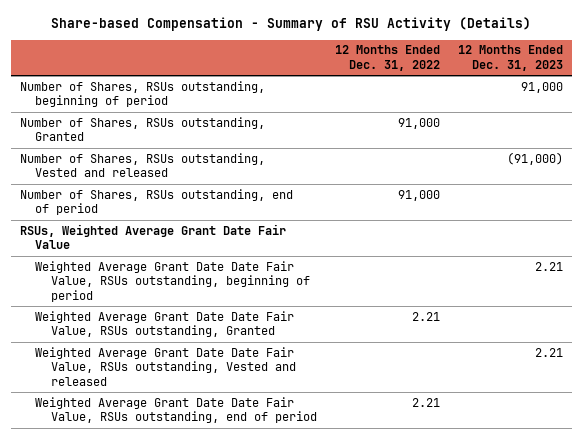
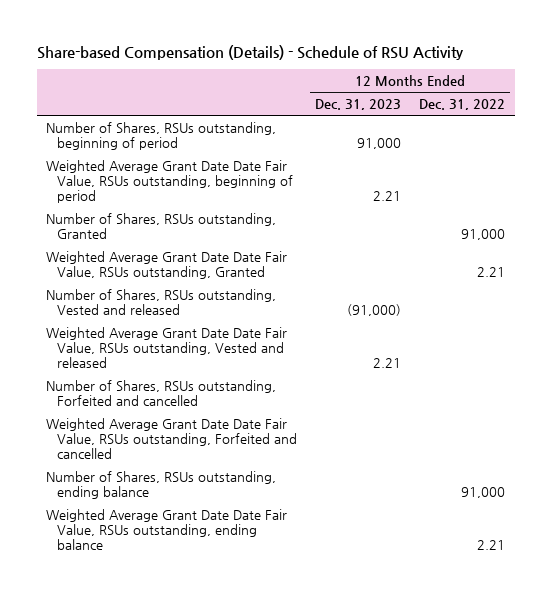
[51,17,532,32] Share-based Compensation - Summary of RSU Activity (Details) -> [36,44,464,60] Share-based Compensation (Details) - Schedule of RSU Activity
[19,188,293,216] Number of Shares, RSUs outstanding, end of period -> none
[19,223,286,250] RSUs, Weighted Average Grant Date Fair Value -> none
[19,116,265,142] Number of Shares, RSUs outstanding, Granted -> [46,212,277,239] Number of Shares, RSUs outstanding, Granted
[19,152,265,178] Number of Shares, RSUs outstanding, Vested and released -> [46,288,277,315] Number of Shares, RSUs outstanding, Vested and released
none -> [46,379,277,406] Number of Shares, RSUs outstanding, Forfeited and cancelled
none -> [46,417,297,459] Weighted Average Grant Date Date Fair Value, RSUs outstanding, Forfeited and cancelled
none -> [46,470,277,499] Number of Shares, RSUs outstanding, ending balance
[35,396,317,424] Weighted Average Grant Date Date Fair Value, RSUs outstanding, end of period -> [46,508,288,550] Weighted Average Grant Date Date Fair Value, RSUs outstanding, ending balance

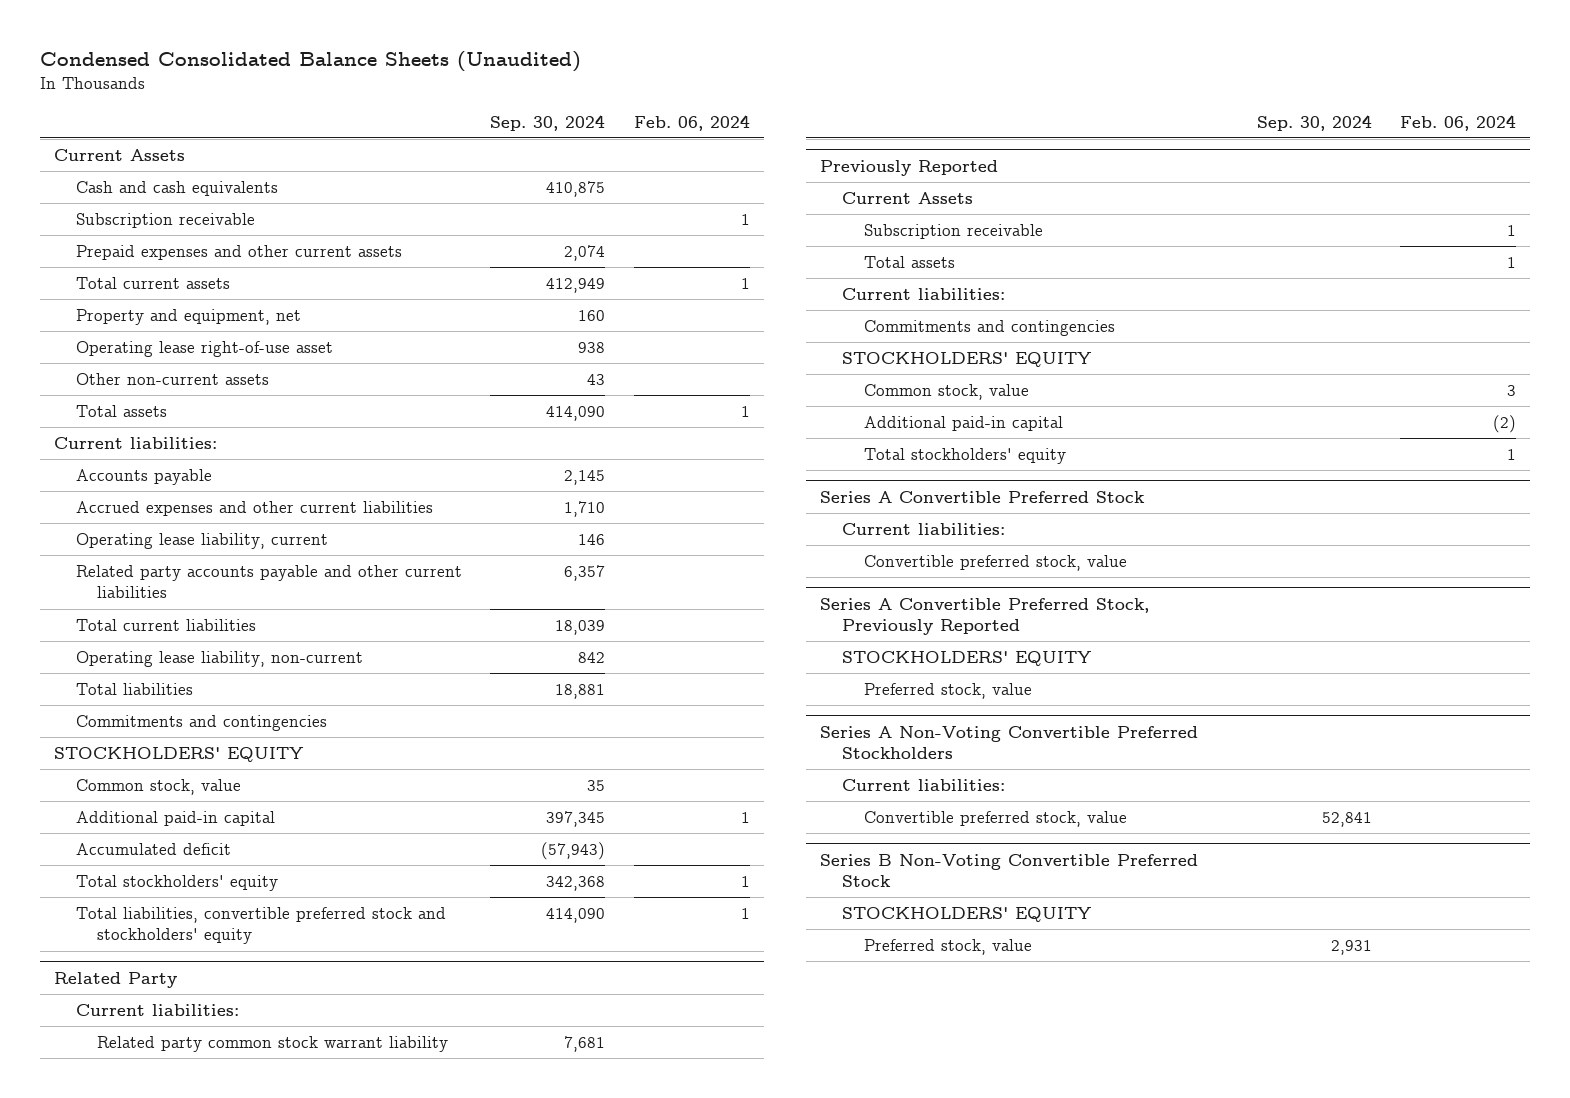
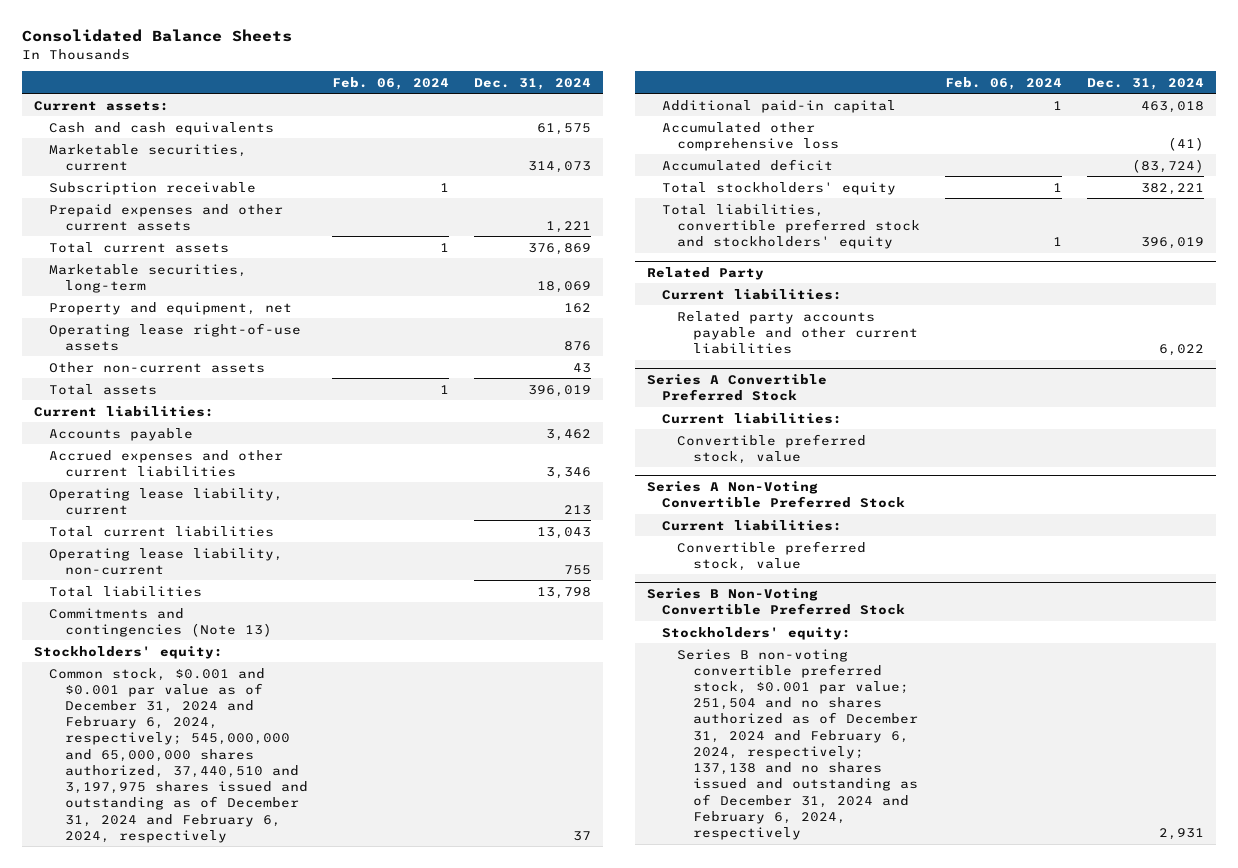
[39,50,581,72] Condensed Consolidated Balance Sheets (Unaudited) -> [21,29,292,43] Consolidated Balance Sheets
[490,114,606,131] Sep. 30, 2024 -> none
none -> [473,77,591,90] Dec. 31, 2024
[54,149,186,162] Current Assets -> [34,100,170,111] Current assets:
none -> [49,143,248,171] Marketable securities, current
none -> [49,263,248,293] Marketable securities, long-term
[75,341,333,358] Operating lease right-of-use asset -> [49,322,302,351] Operating lease right-of-use assets
[75,565,462,599] Related party accounts payable and other current liabilities -> none
[75,715,327,732] Commitments and contingencies -> [49,607,272,637] Commitments and contingencies (Note 13)
[54,747,305,763] STOCKHOLDERS' EQUITY -> [34,645,224,659] Stockholders' equity:
[75,779,241,796] Common stock, value -> [49,667,308,843] Common stock, $0.001 and $0.001 par value as of December 31, 2024 and February 6, 2024, respectively; 545,000,000 and 65,000,000 shares authorized, 37,440,510 and 3,197,975 shares issued and outstanding as of December 31, 2024 and February 6, 2024, respectively
none -> [662,121,840,151] Accumulated other comprehensive loss
[97,1036,449,1053] Related party common stock warrant liability -> none
[820,159,999,176] Previously Reported -> none
[841,192,973,205] Current Assets -> none
[863,224,1043,240] Subscription receivable -> none
[863,256,955,269] Total assets -> none
[841,288,1005,301] Current liabilities: -> none
[863,320,1115,337] Commitments and contingencies -> none
[841,352,1092,368] STOCKHOLDERS' EQUITY -> none
[863,384,1029,401] Common stock, value -> none
[863,416,1063,432] Additional paid-in capital -> none
[863,448,1066,465] Total stockholders' equity -> none
none -> [677,310,918,354] Related party accounts payable and other current liabilities
[820,597,1150,635] Series A Convertible Preferred Stock, Previously Reported -> none
[841,651,1092,667] STOCKHOLDERS' EQUITY -> none
[863,683,1032,700] Preferred stock, value -> none
[820,725,1199,759] Series A Non-Voting Convertible Preferred Stockholders -> [646,480,906,508] Series A Non-Voting Convertible Preferred Stock
[841,907,1092,923] STOCKHOLDERS' EQUITY -> [662,626,852,640] Stockholders' equity:
[863,939,1032,956] Preferred stock, value -> [677,648,918,841] Series B non-voting convertible preferred stock, $0.001 par value; 251,504 and no shares authorized as of December 31, 2024 and February 6, 2024, respectively; 137,138 and no shares issued and outstanding as of December 31, 2024 and February 6, 2024, respectively

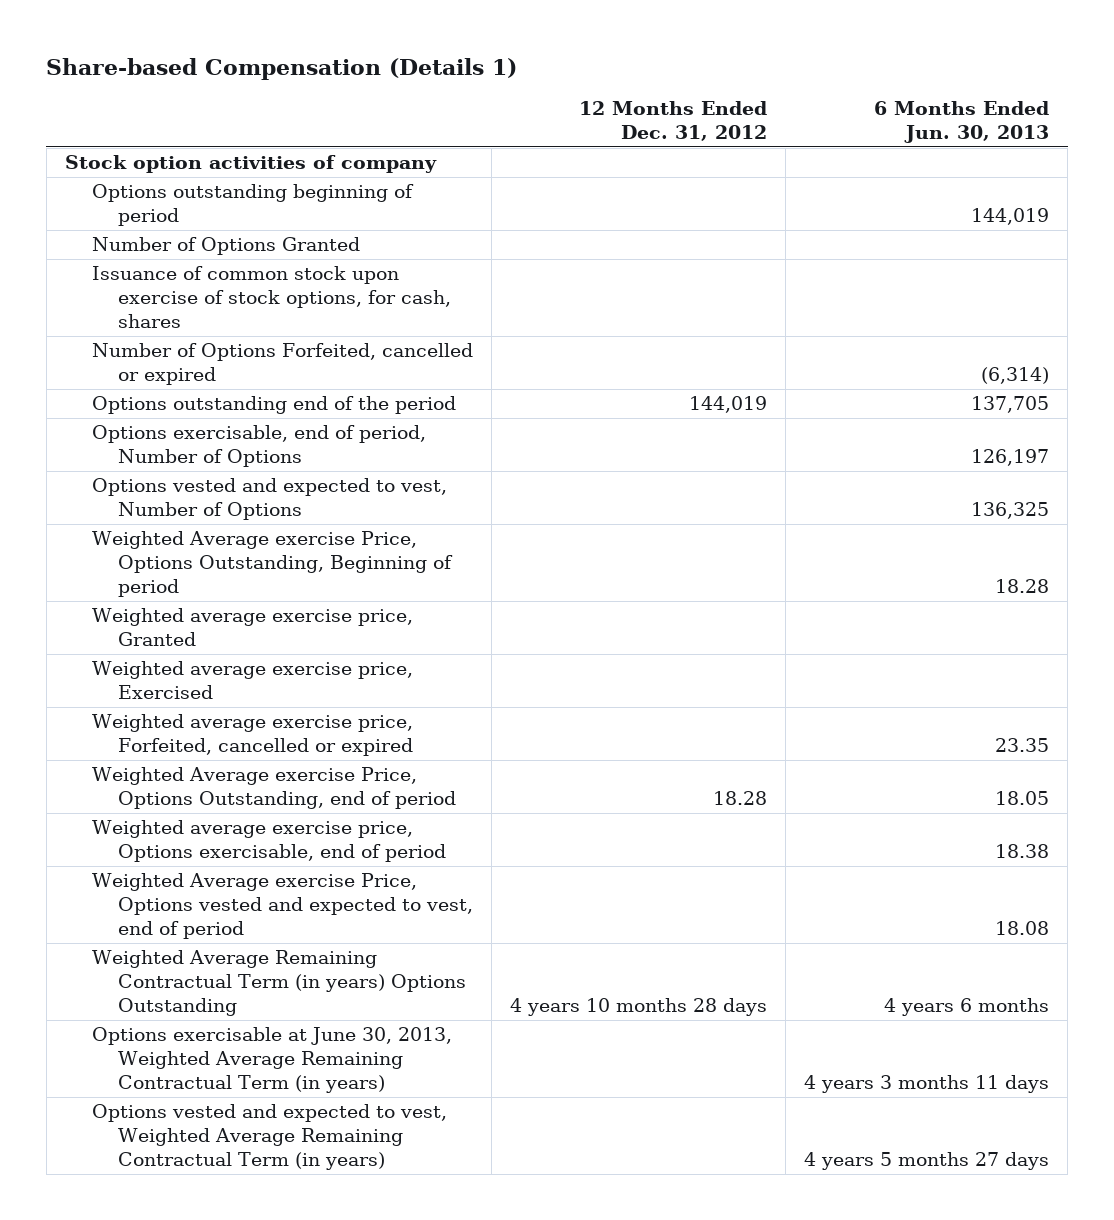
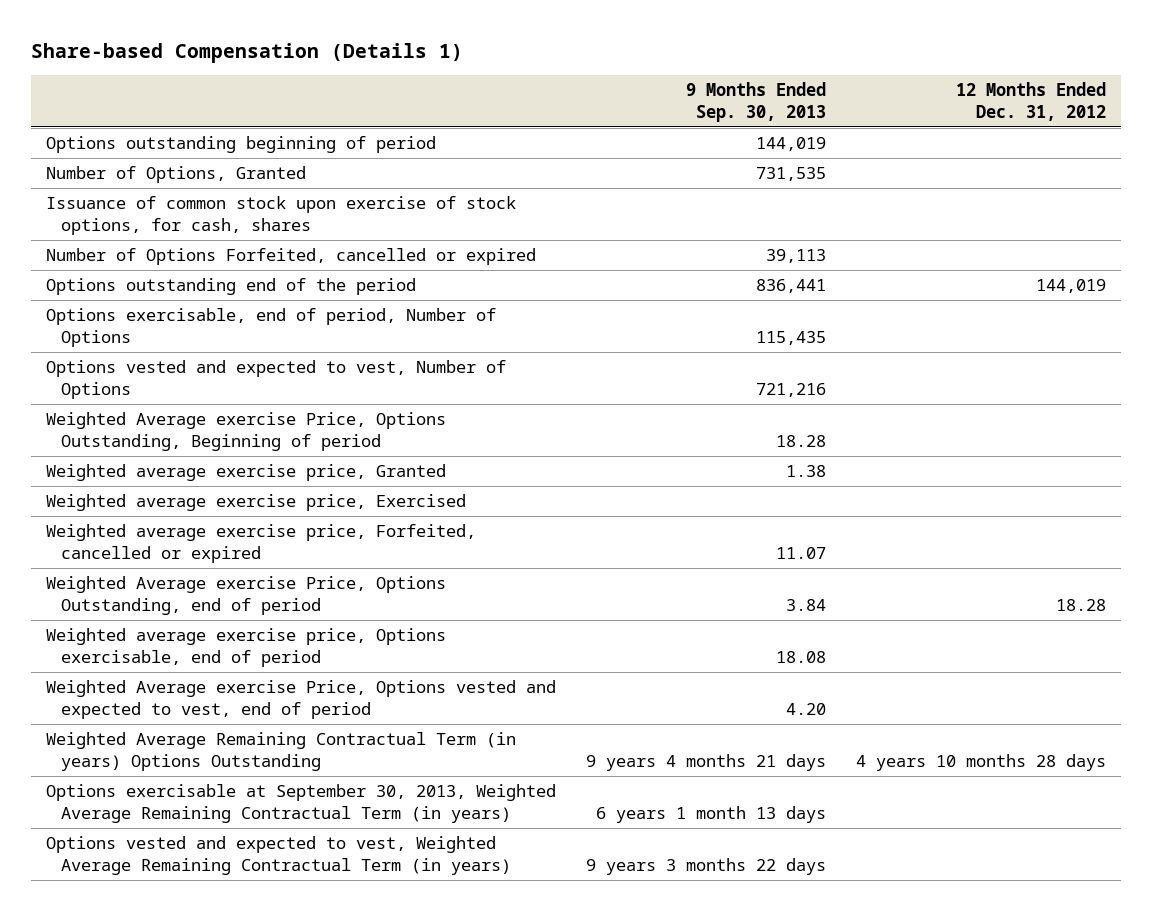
[874,101,1050,143] 6 Months Ended Jun. 30, 2013 -> none
none -> [686,82,827,123] 9 Months Ended Sep. 30, 2013
[64,155,437,174] Stock option activities of company -> none
[91,237,360,256] Number of Options Granted -> [46,165,307,183] Number of Options, Granted
[91,1027,452,1093] Options exercisable at June 30, 2013, Weighted Average Remaining Contractual Term (in years) -> [46,783,557,824] Options exercisable at September 30, 2013, Weighted Average Remaining Contractual Term (in years)

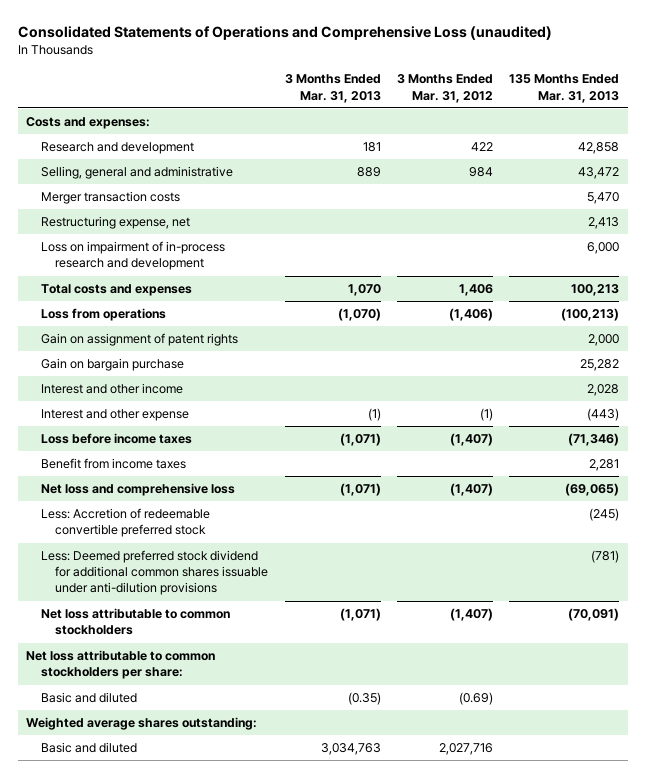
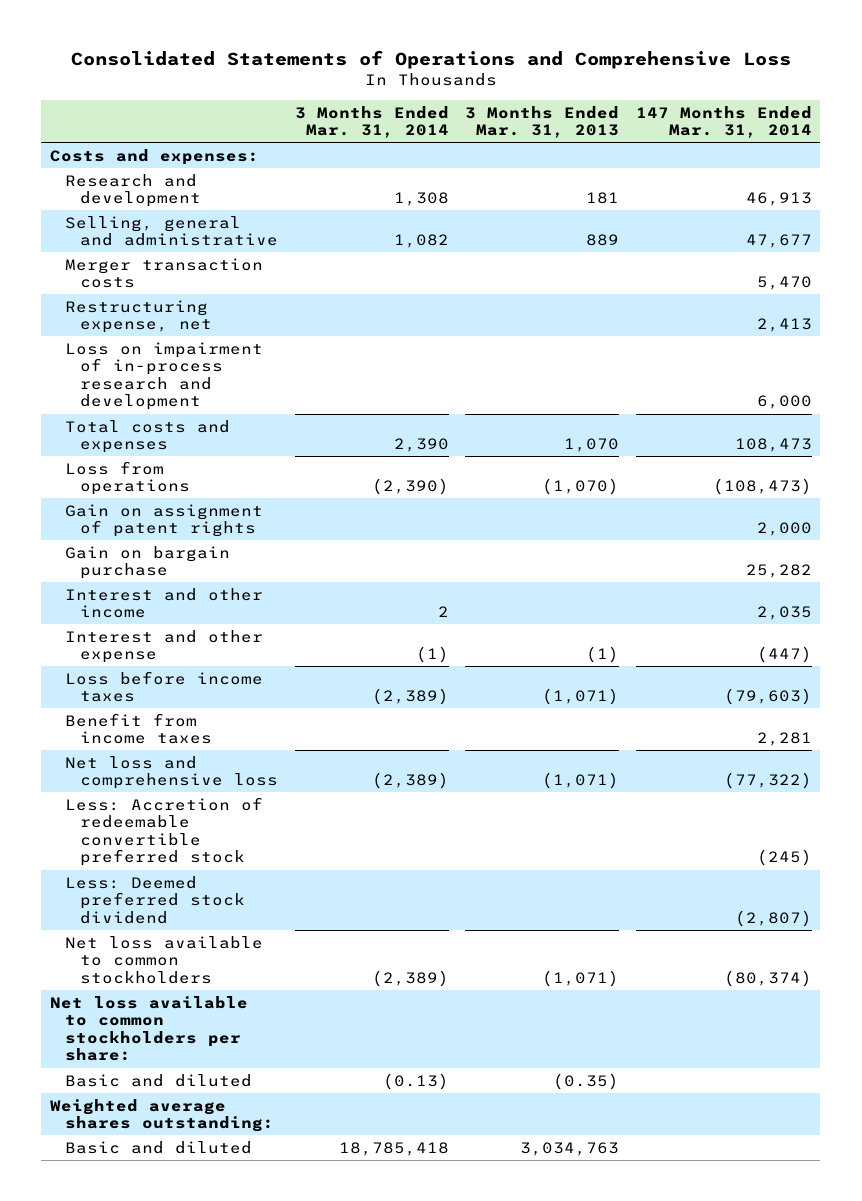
[17,26,552,41] Consolidated Statements of Operations and Comprehensive Loss (unaudited) -> [70,49,791,69] Consolidated Statements of Operations and Comprehensive Loss
[397,74,494,103] 3 Months Ended Mar. 31, 2012 -> none
[509,74,620,103] 135 Months Ended Mar. 31, 2013 -> none
none -> [294,105,449,139] 3 Months Ended Mar. 31, 2014
none -> [636,105,813,139] 147 Months Ended Mar. 31, 2014
[40,550,269,596] Less: Deemed preferred stock dividend for additional common shares issuable under anti-dilution provisions -> [64,875,246,924] Less: Deemed preferred stock dividend
[40,608,230,636] Net loss attributable to common stockholders -> [64,935,263,984] Net loss available to common stockholders
[25,650,215,680] Net loss attributable to common stockholders per share: -> [49,995,248,1062] Net loss available to common stockholders per share:

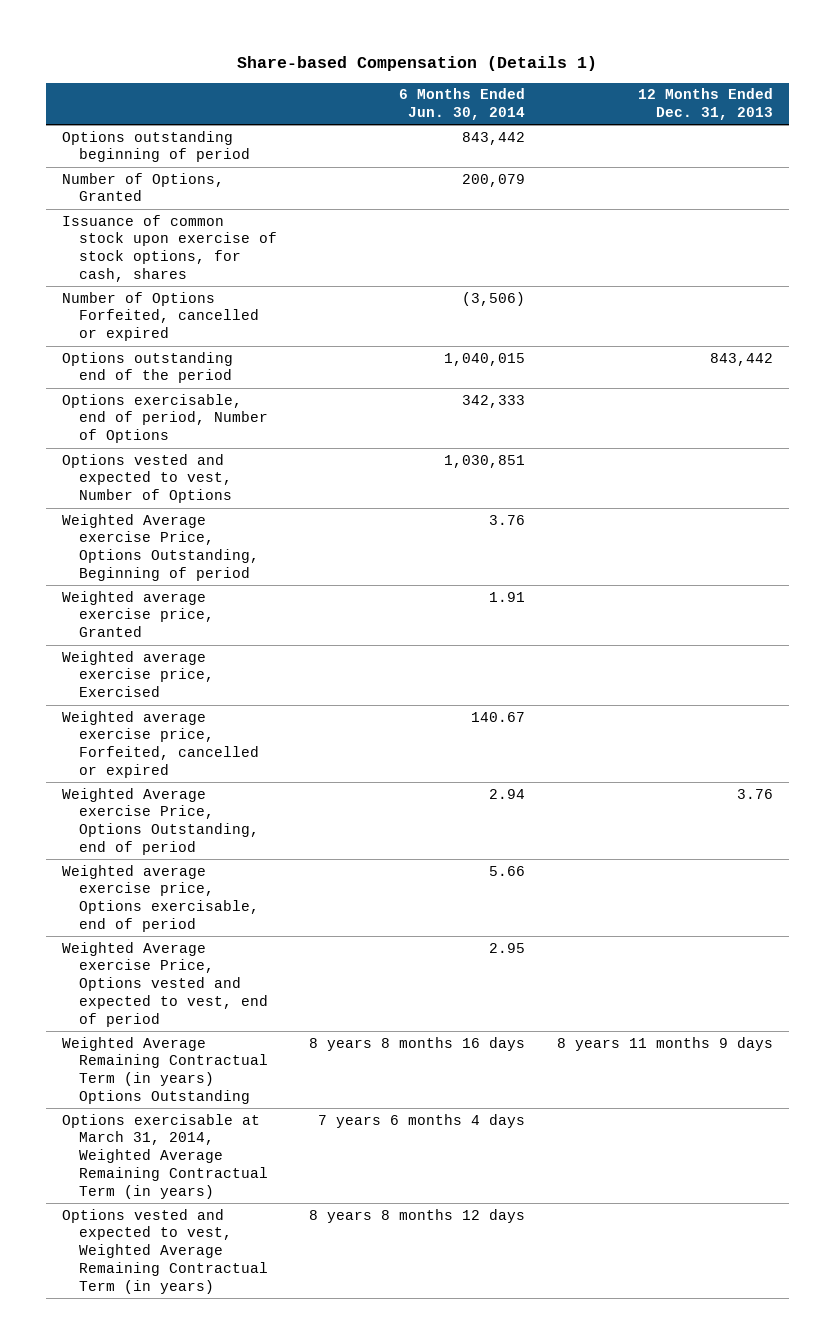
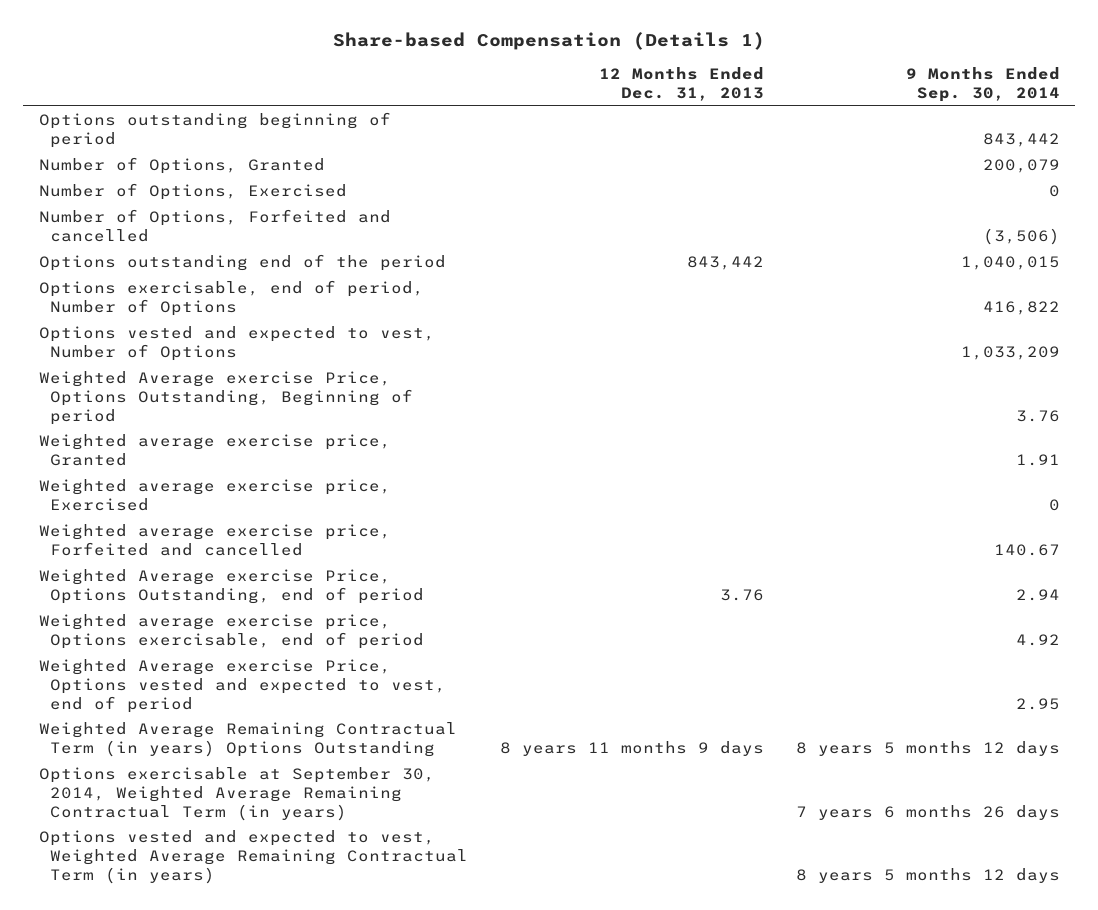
[398,88,525,121] 6 Months Ended Jun. 30, 2014 -> none
none -> [905,67,1060,103] 9 Months Ended Sep. 30, 2014
[62,214,278,283] Issuance of common stock upon exercise of stock options, for cash, shares -> [38,183,347,201] Number of Options, Exercised
[62,291,260,342] Number of Options Forfeited, cancelled or expired -> [38,209,391,242] Number of Options, Forfeited and cancelled
[62,710,260,779] Weighted average exercise price, Forfeited, cancelled or expired -> [38,524,391,556] Weighted average exercise price, Forfeited and cancelled
[62,1113,269,1200] Options exercisable at March 31, 2014, Weighted Average Remaining Contractual Term (in years) -> [38,767,435,821] Options exercisable at September 30, 2014, Weighted Average Remaining Contractual Term (in years)

